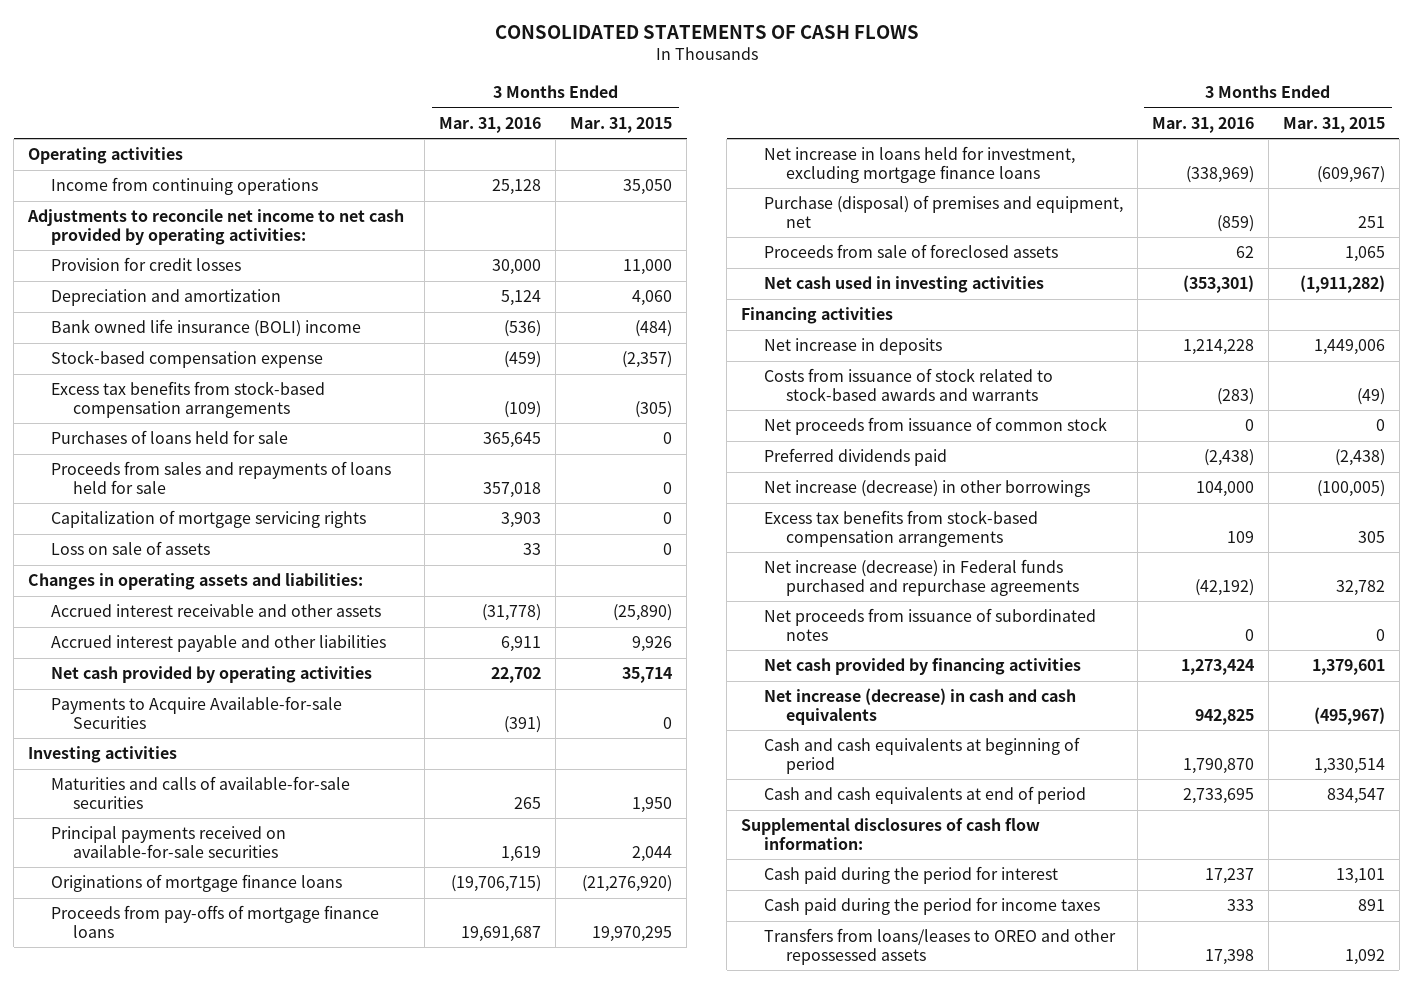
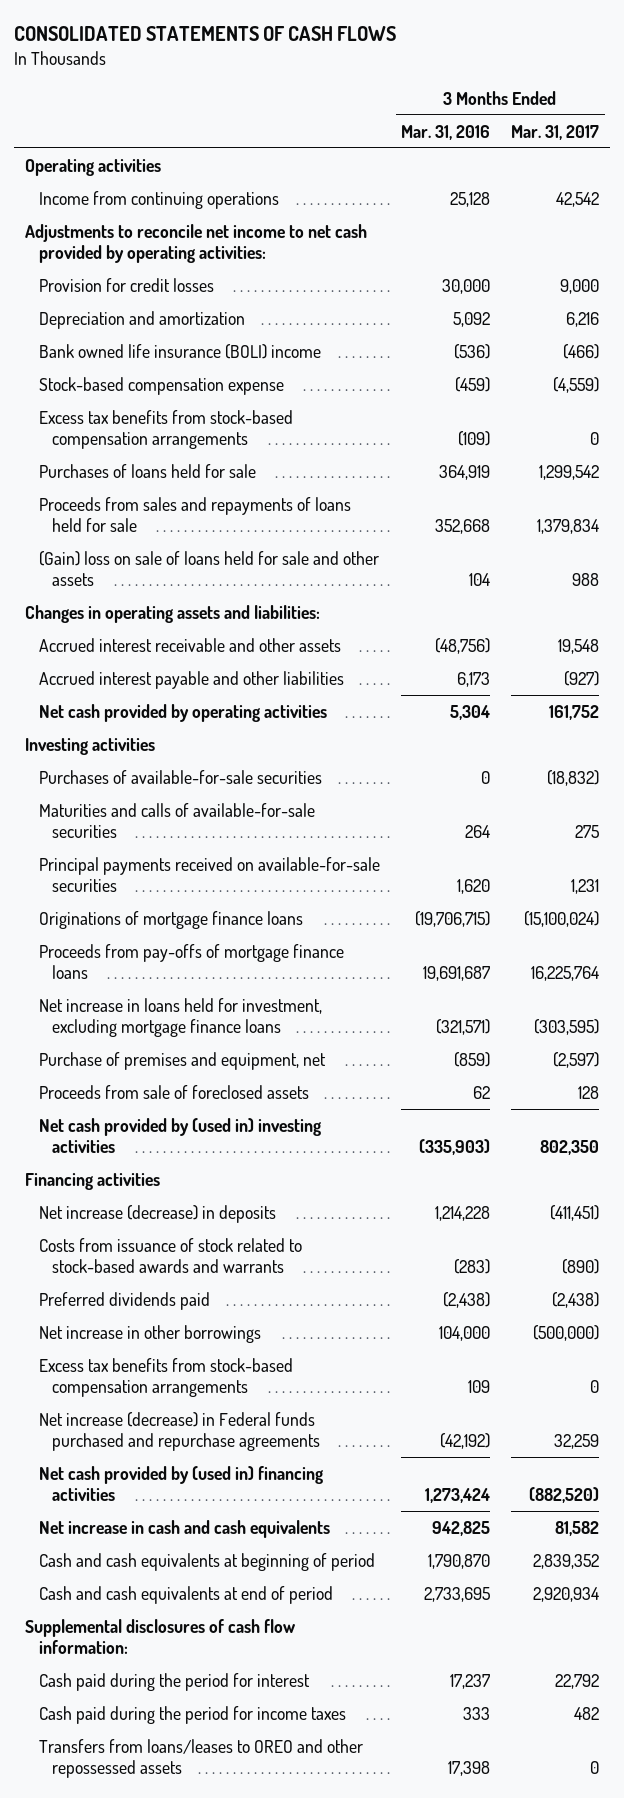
[570,116,673,133] Mar. 31, 2015 -> none
none -> [511,124,600,140] Mar. 31, 2017
[500,290,541,307] 5,124 -> [453,311,491,327] 5,092
[50,510,366,529] Capitalization of mortgage servicing rights -> none
[482,432,541,449] 365,645 -> [439,464,491,480] 364,919
[482,481,541,498] 357,018 -> [435,519,491,535] 352,668
[50,541,210,556] Loss on sale of assets -> [38,550,379,587] (Gain) loss on sale of loans held for sale and other assets
[522,543,541,556] 33 -> [469,573,491,587] 104
[50,696,342,729] Payments to Acquire Available-for-sale Securities -> none
[481,604,541,622] (31,778) -> [435,637,491,654] (48,756)
[500,636,541,653] 6,911 -> [457,671,491,687] 6,173
[490,667,541,684] 22,702 -> [450,704,491,720] 5,304
none -> [38,769,322,784] Purchases of available-for-sale securities
[513,796,541,809] 265 -> [465,825,491,839] 264
[500,845,541,862] 1,619 -> [457,879,491,895] 1,620
[1185,165,1254,183] (338,969) -> [436,1019,491,1036] (321,571)
[763,195,1123,228] Purchase (disposal) of premises and equipment, net -> [38,1051,326,1070] Purchase of premises and equipment, net
[763,276,1044,294] Net cash used in investing activities -> [38,1117,321,1154] Net cash provided by (used in) investing activities
[1182,275,1254,294] (353,301) -> [419,1139,491,1156] (335,903)
[763,338,942,356] Net increase in deposits -> [38,1204,276,1223] Net increase (decrease) in deposits
[763,417,1107,436] Net proceeds from issuance of common stock -> none
[763,480,1090,498] Net increase (decrease) in other borrowings -> [38,1324,261,1343] Net increase in other borrowings
[763,608,1096,641] Net proceeds from issuance of subordinated notes -> none
[763,658,1081,676] Net cash provided by financing activities -> [38,1465,323,1502] Net cash provided by (used in) financing activities
[763,688,1076,725] Net increase (decrease) in cash and cash equivalents -> [38,1519,330,1538] Net increase in cash and cash equivalents

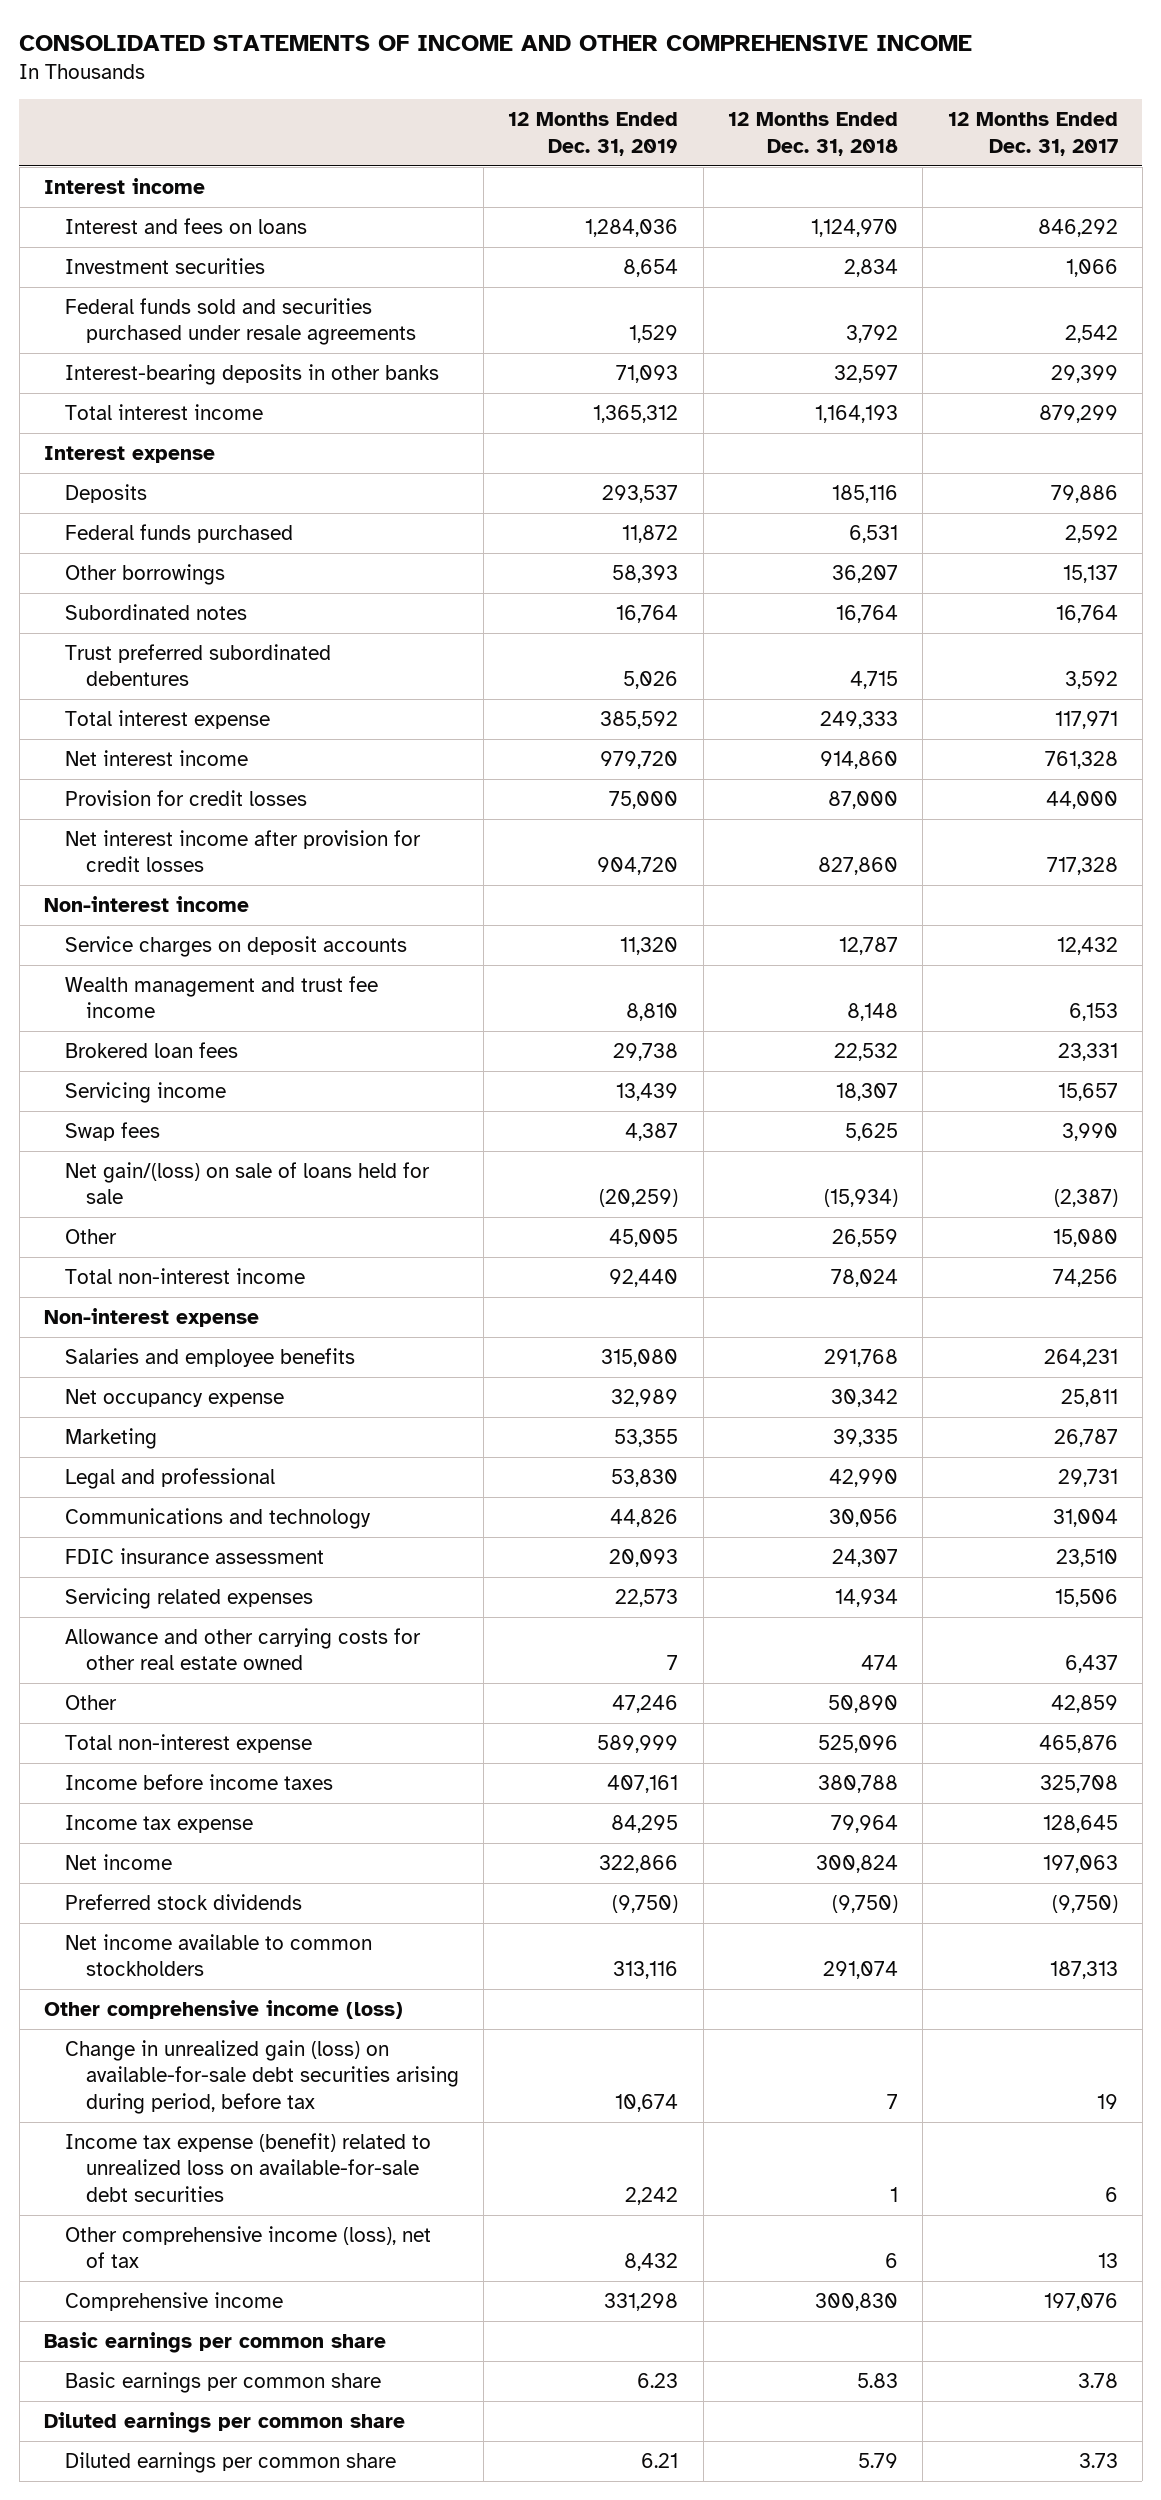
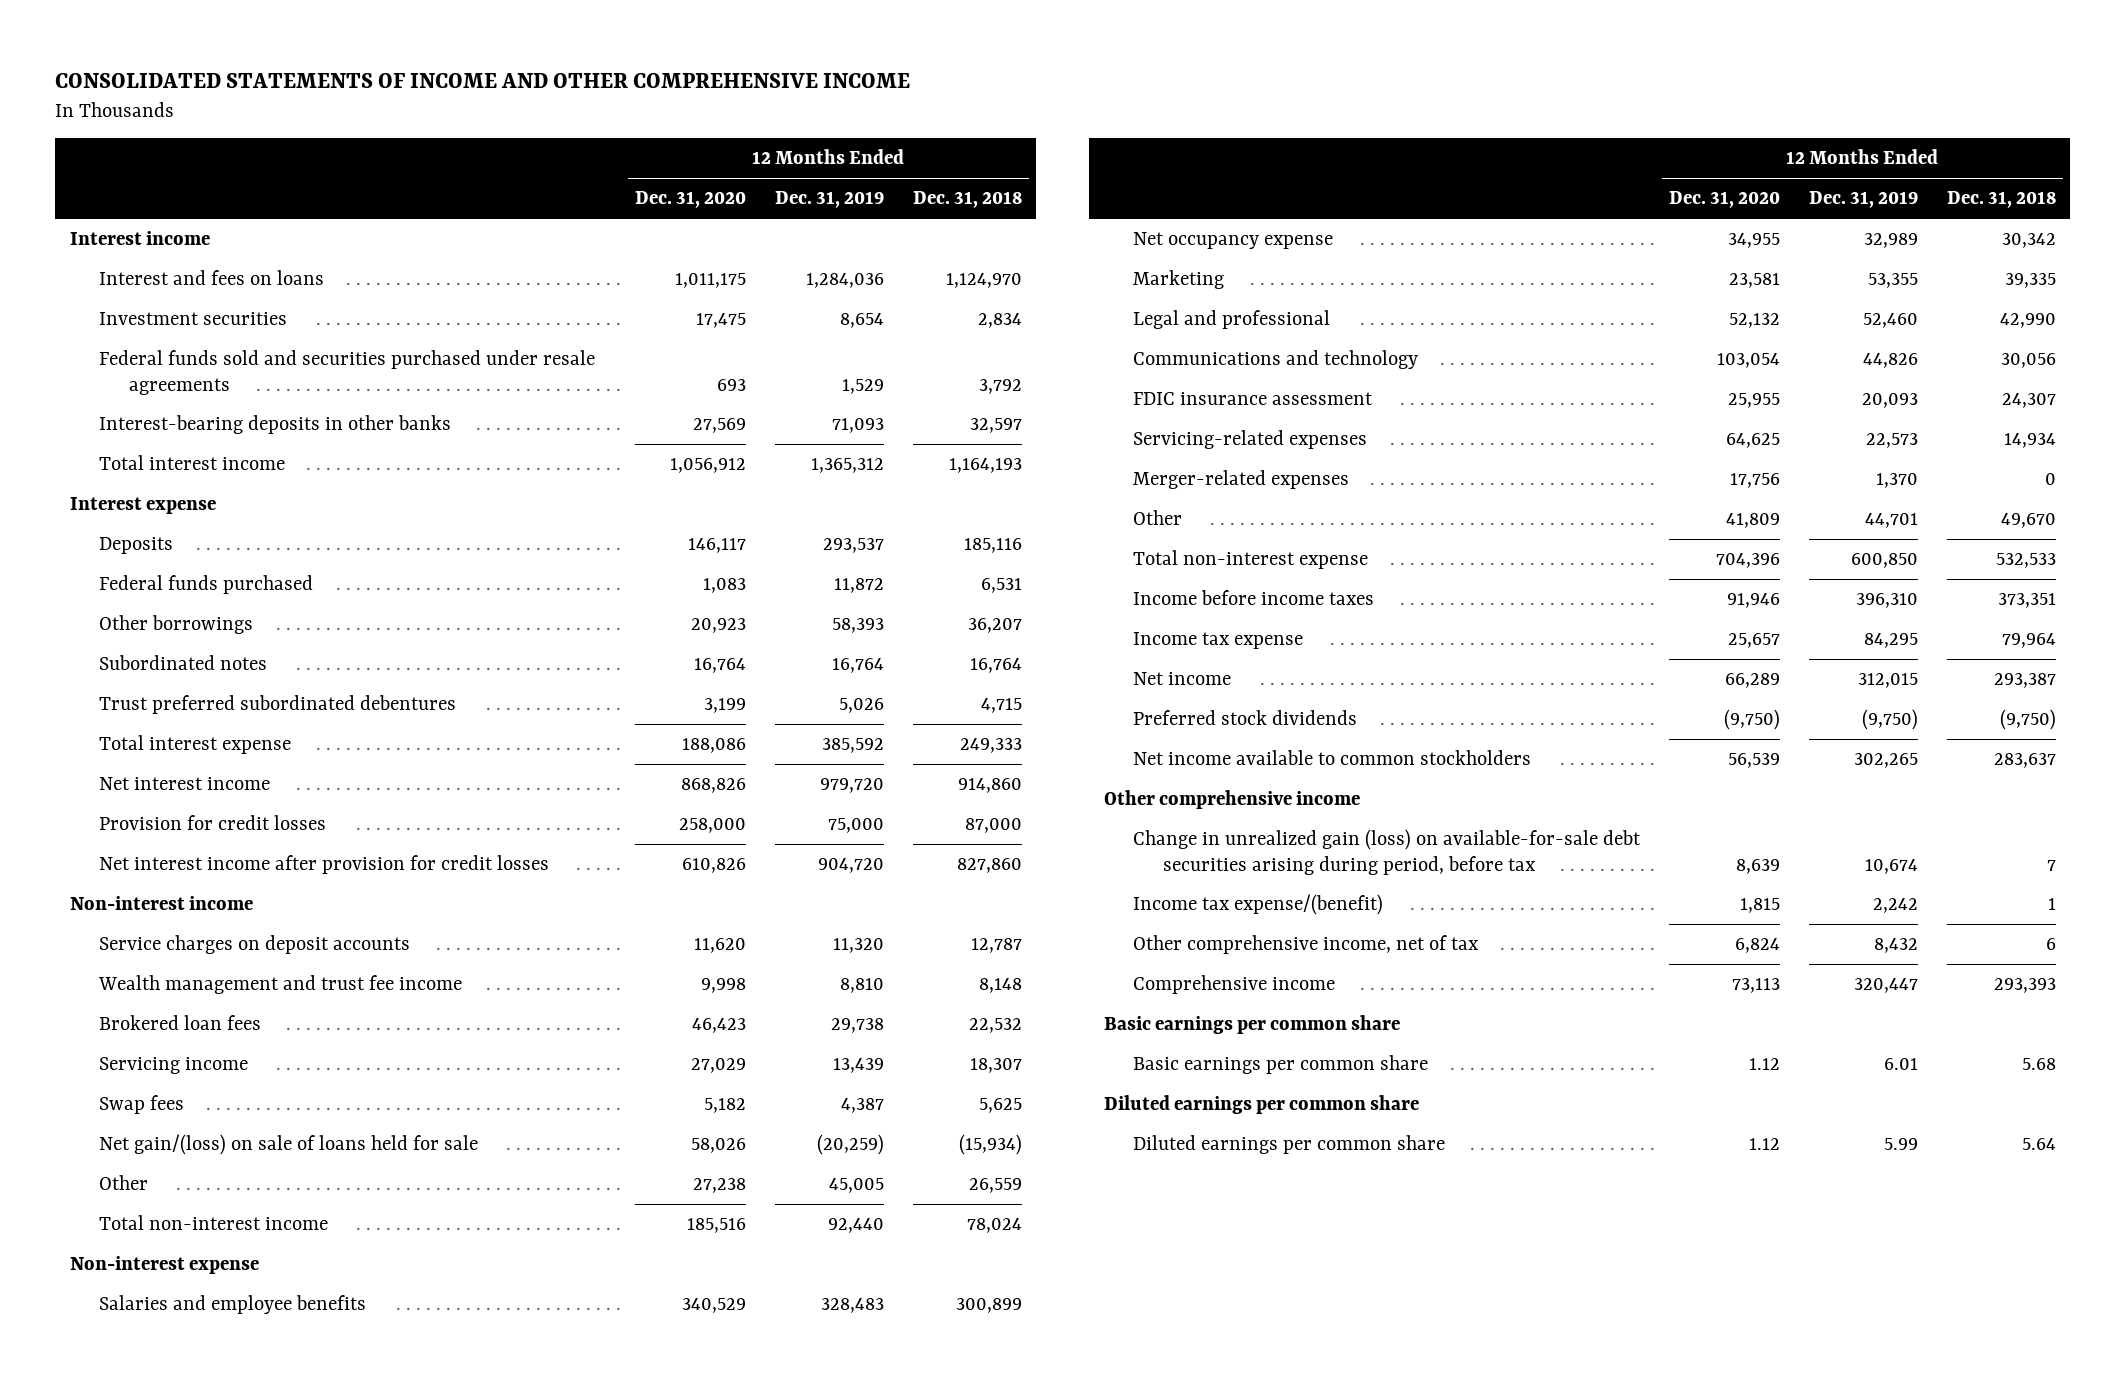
[947,112,1118,156] 12 Months Ended Dec. 31, 2017 -> none
none -> [634,191,746,209] Dec. 31, 2020
[601,1348,679,1367] 315,080 -> [820,1298,884,1314] 328,483
[823,1348,898,1367] 291,768 -> [955,1298,1022,1314] 300,899
[611,1468,679,1487] 53,830 -> [1862,313,1918,329] 52,460
[64,1627,421,1671] Allowance and other carrying costs for other real estate owned -> none
[64,1587,313,1609] Servicing related expenses -> [1133,430,1368,450] Servicing-related expenses
none -> [1133,470,1350,490] Merger-related expenses
[612,1694,679,1713] 47,246 -> [1864,513,1918,529] 44,701
[827,1694,898,1713] 50,890 -> [2000,513,2056,529] 49,670
[597,1734,679,1753] 589,999 -> [1850,553,1918,569] 600,850
[817,1734,898,1753] 525,096 -> [1995,553,2056,569] 532,533
[607,1774,679,1793] 407,161 -> [1855,593,1918,609] 396,310
[817,1774,898,1793] 380,788 -> [1997,593,2056,609] 373,351
[599,1854,679,1873] 322,866 -> [1857,673,1918,689] 312,015
[815,1854,898,1873] 300,824 -> [1993,673,2056,689] 293,387
[613,1961,679,1980] 313,116 -> [1853,753,1918,769] 302,265
[822,1961,898,1980] 291,074 -> [1993,753,2056,769] 283,637
[43,1999,403,2019] Other comprehensive income (loss) -> [1103,790,1360,810] Other comprehensive income
[64,2132,431,2203] Income tax expense (benefit) related to unrealized loss on available-for-sale debt securities -> [1133,894,1384,916] Income tax expense/(benefit)
[64,2225,431,2269] Other comprehensive income (loss), net of tax -> [1133,935,1479,955] Other comprehensive income, net of tax
[604,2292,679,2311] 331,298 -> [1853,978,1918,994] 320,447
[814,2292,898,2311] 300,830 -> [1993,978,2056,994] 293,393
[637,2372,679,2388] 6.23 -> [1883,1058,1918,1071] 6.01
[856,2372,898,2388] 5.83 -> [2021,1058,2056,1071] 5.68
[641,2452,679,2468] 6.21 -> [1883,1138,1918,1151] 5.99
[857,2452,898,2468] 5.79 -> [2021,1138,2056,1151] 5.64

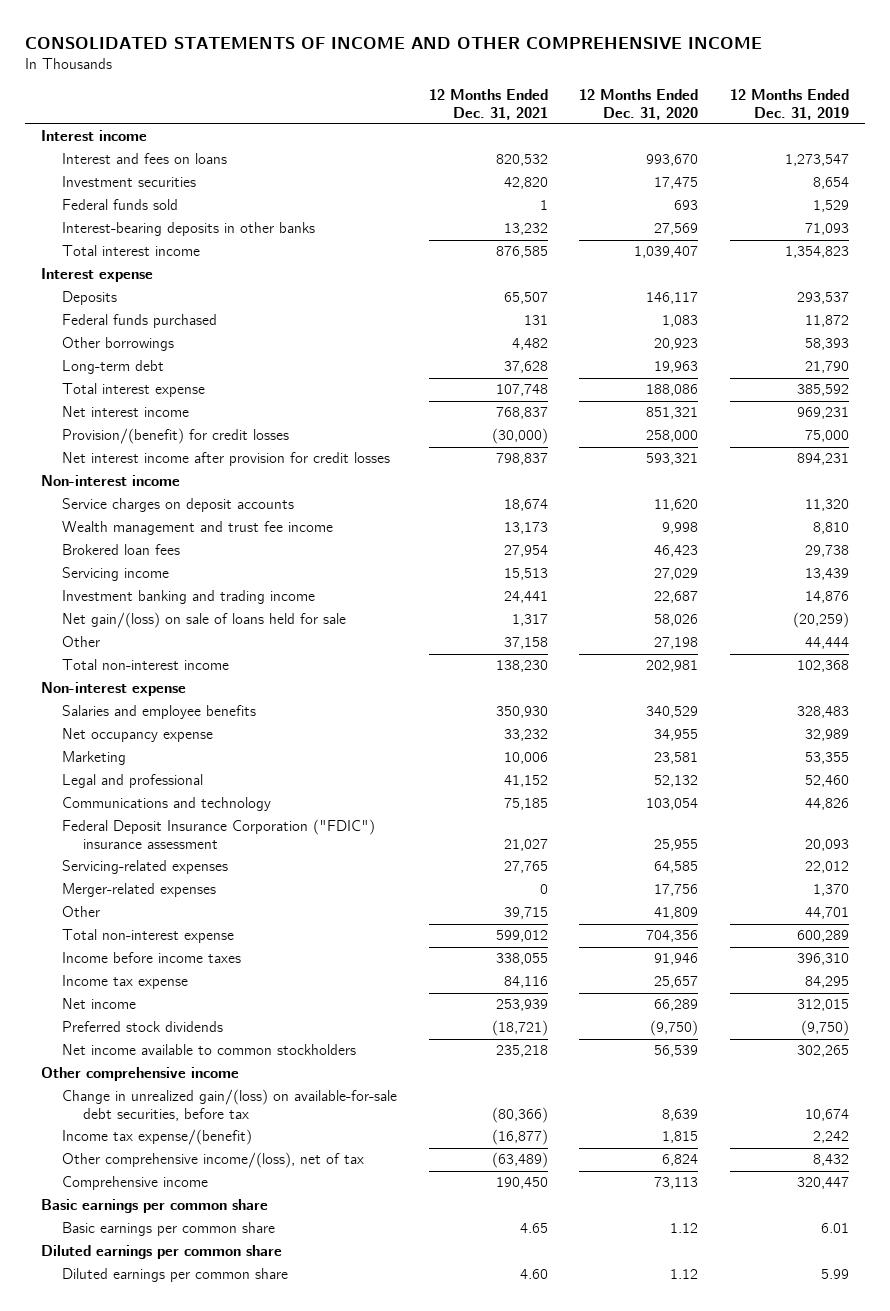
[912,191,1022,209] Dec. 31, 2018 -> none
none -> [428,89,548,120] 12 Months Ended Dec. 31, 2021
[674,273,746,289] 1,011,175 -> [646,154,699,167] 993,670
[805,273,884,289] 1,284,036 -> [784,154,849,167] 1,273,547
[99,350,596,395] Federal funds sold and securities purchased under resale agreements -> [62,199,179,211] Federal funds sold
[669,458,746,474] 1,056,912 -> [634,246,699,259] 1,039,407
[810,458,884,474] 1,365,312 -> [784,246,849,259] 1,354,823
[99,655,268,671] Subordinated notes -> none
[99,695,457,715] Trust preferred subordinated debentures -> none
none -> [62,360,165,375] Long-term debt
[680,778,746,794] 868,826 -> [646,407,699,420] 851,321
[819,778,884,794] 979,720 -> [796,407,849,420] 969,231
[99,815,327,831] Provision for credit losses -> [62,428,290,445] Provision/(benefit) for credit losses
[681,858,746,874] 610,826 -> [646,453,699,466] 593,321
[817,858,884,874] 904,720 -> [796,453,849,466] 894,231
[99,1095,185,1115] Swap fees -> none
none -> [62,590,316,605] Investment banking and trading income
[692,1178,746,1194] 27,238 -> [654,637,699,650] 27,198
[828,1178,884,1194] 45,005 -> [804,637,849,650] 44,444
[686,1218,746,1234] 185,516 -> [646,660,699,673] 202,981
[827,1218,884,1234] 92,440 -> [796,660,849,673] 102,368
[1133,392,1374,406] FDIC insurance assessment -> [62,819,376,849] Federal Deposit Insurance Corporation ("FDIC") insurance assessment
[1726,433,1781,449] 64,625 -> [654,861,699,874] 64,585
[1865,433,1918,449] 22,573 -> [804,861,849,874] 22,012
[1716,553,1781,569] 704,396 -> [646,930,699,943] 704,356
[1850,553,1918,569] 600,850 -> [796,930,849,943] 600,289
[1133,829,1642,875] Change in unrealized gain (loss) on available-for-sale debt securities arising during period, before tax -> [62,1089,398,1121] Change in unrealized gain/(loss) on available-for-sale debt securities, before tax
[1133,935,1479,955] Other comprehensive income, net of tax -> [62,1152,365,1169] Other comprehensive income/(loss), net of tax

